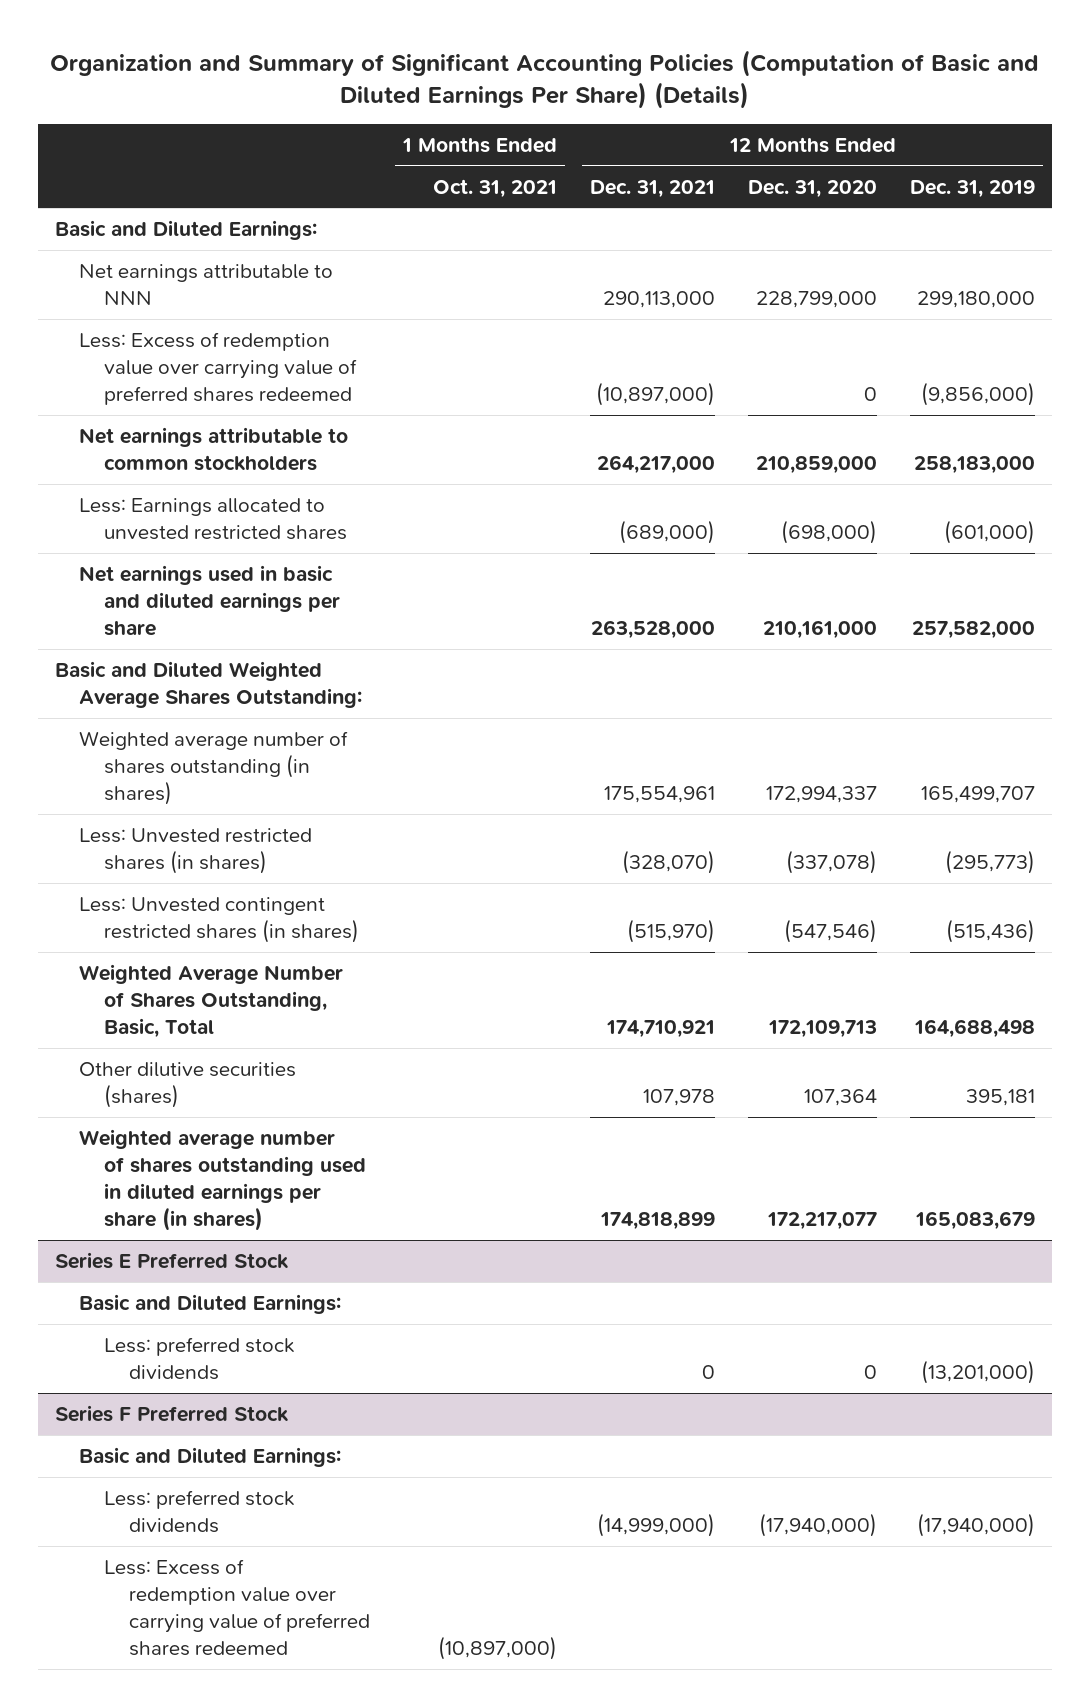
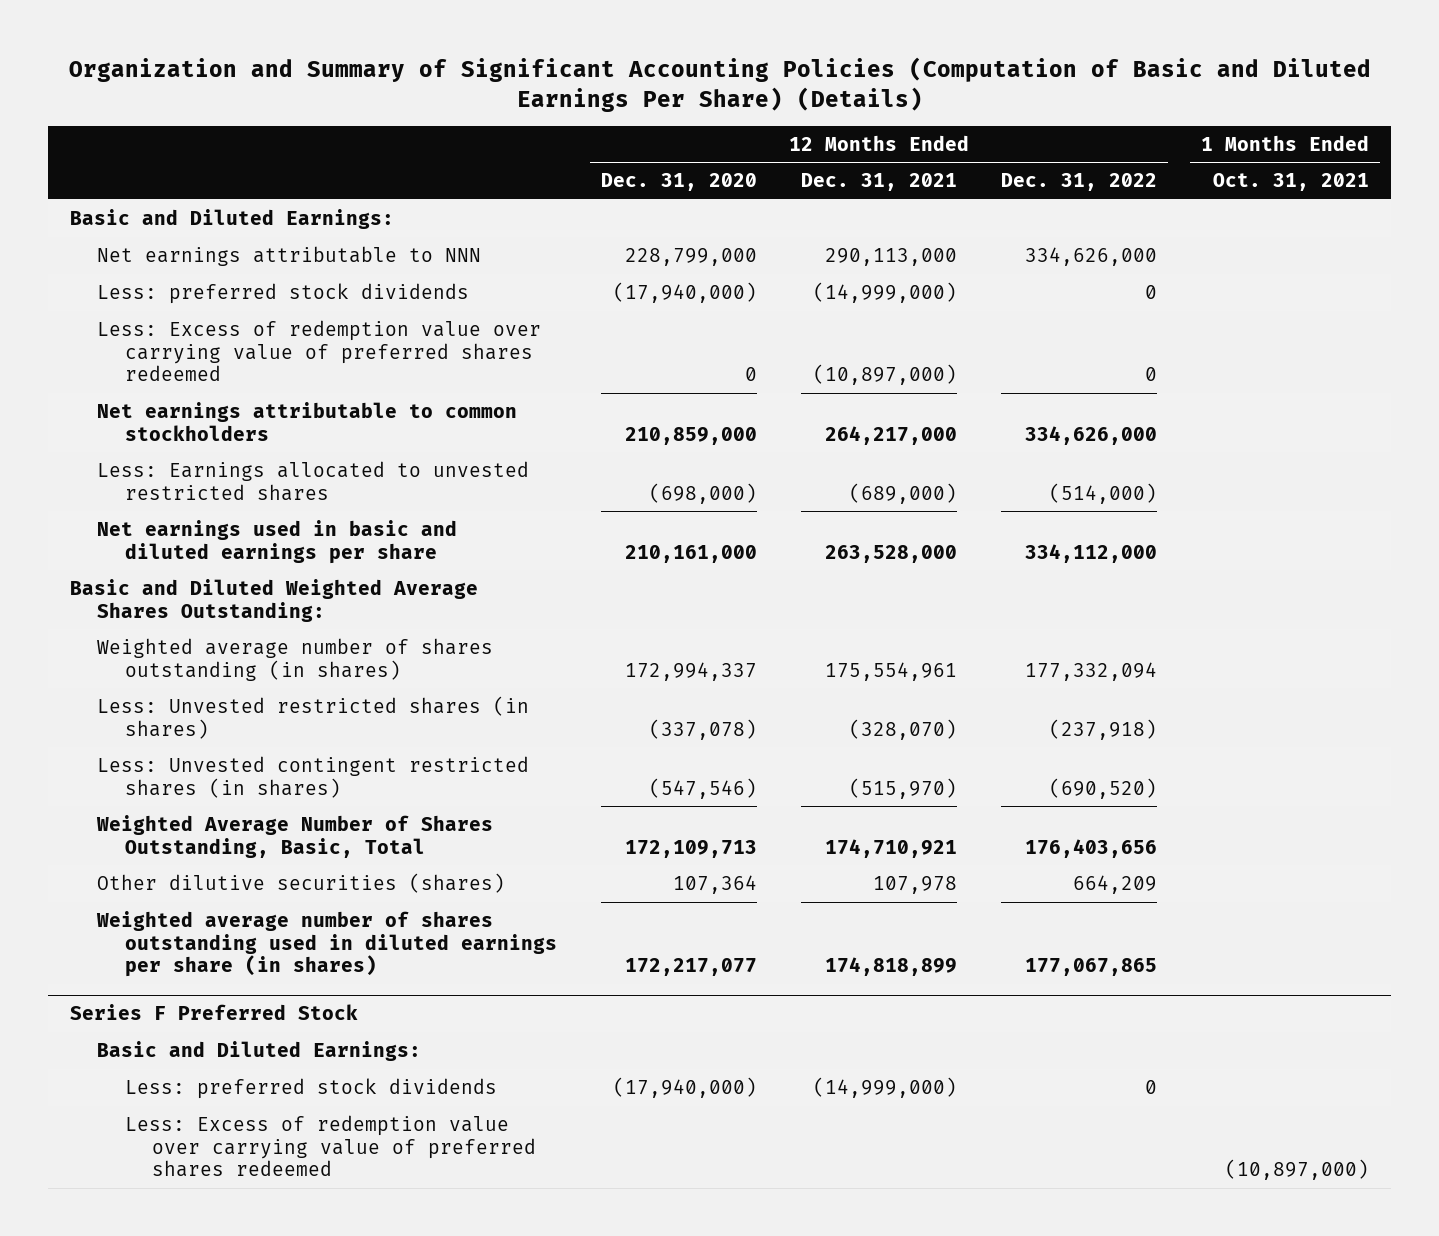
[910,179,1036,198] Dec. 31, 2019 -> none
none -> [1001,173,1158,192] Dec. 31, 2022
none -> [97,282,470,304] Less: preferred stock dividends
[54,1251,289,1269] Series E Preferred Stock -> none
[79,1293,342,1314] Basic and Diluted Earnings: -> none
[103,1336,294,1381] Less: preferred stock dividends -> none

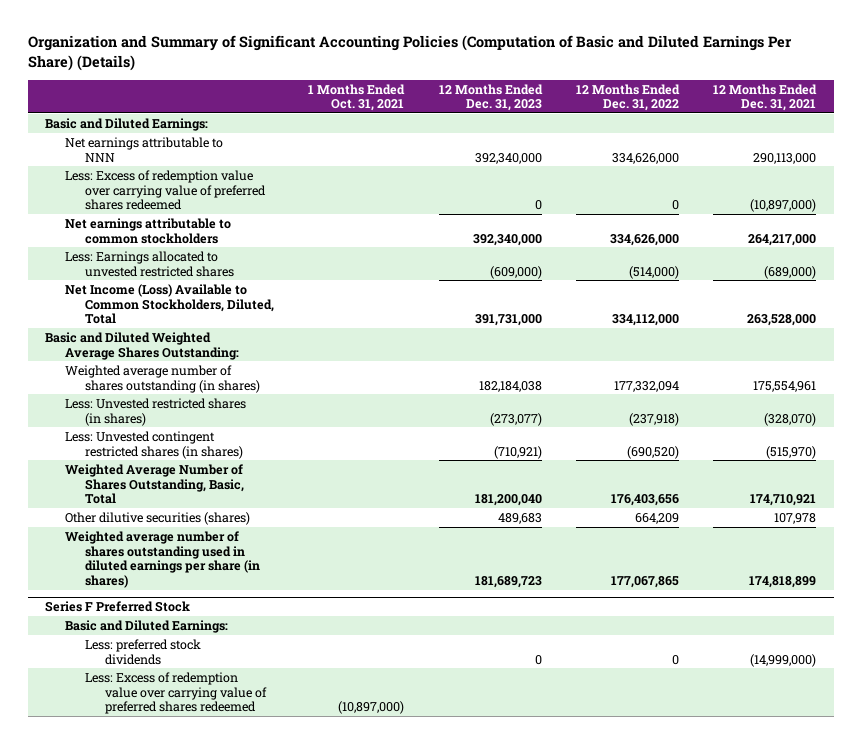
[600,173,757,192] Dec. 31, 2020 -> none
none -> [438,83,543,112] 12 Months Ended Dec. 31, 2023
[97,282,470,304] Less: preferred stock dividends -> none
[97,519,458,564] Net earnings used in basic and diluted earnings per share -> [64,283,275,325] Net Income (Loss) Available to Common Stockholders, Diluted, Total

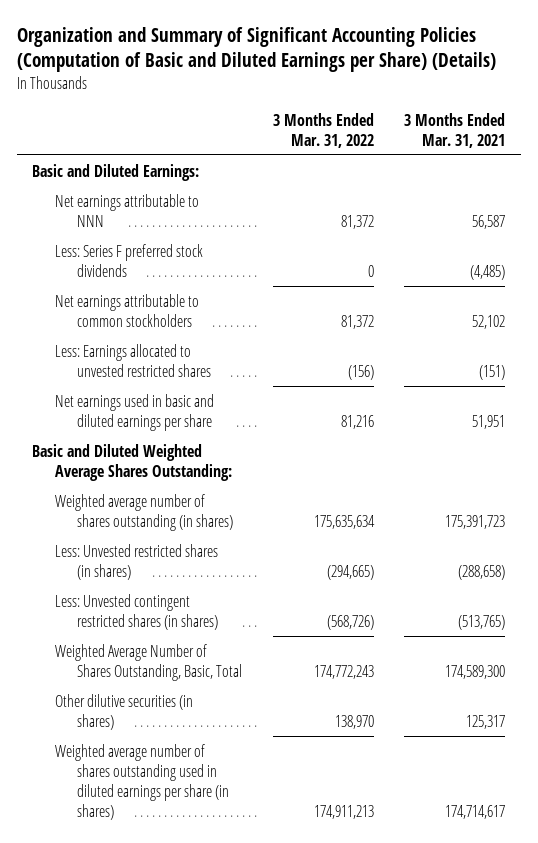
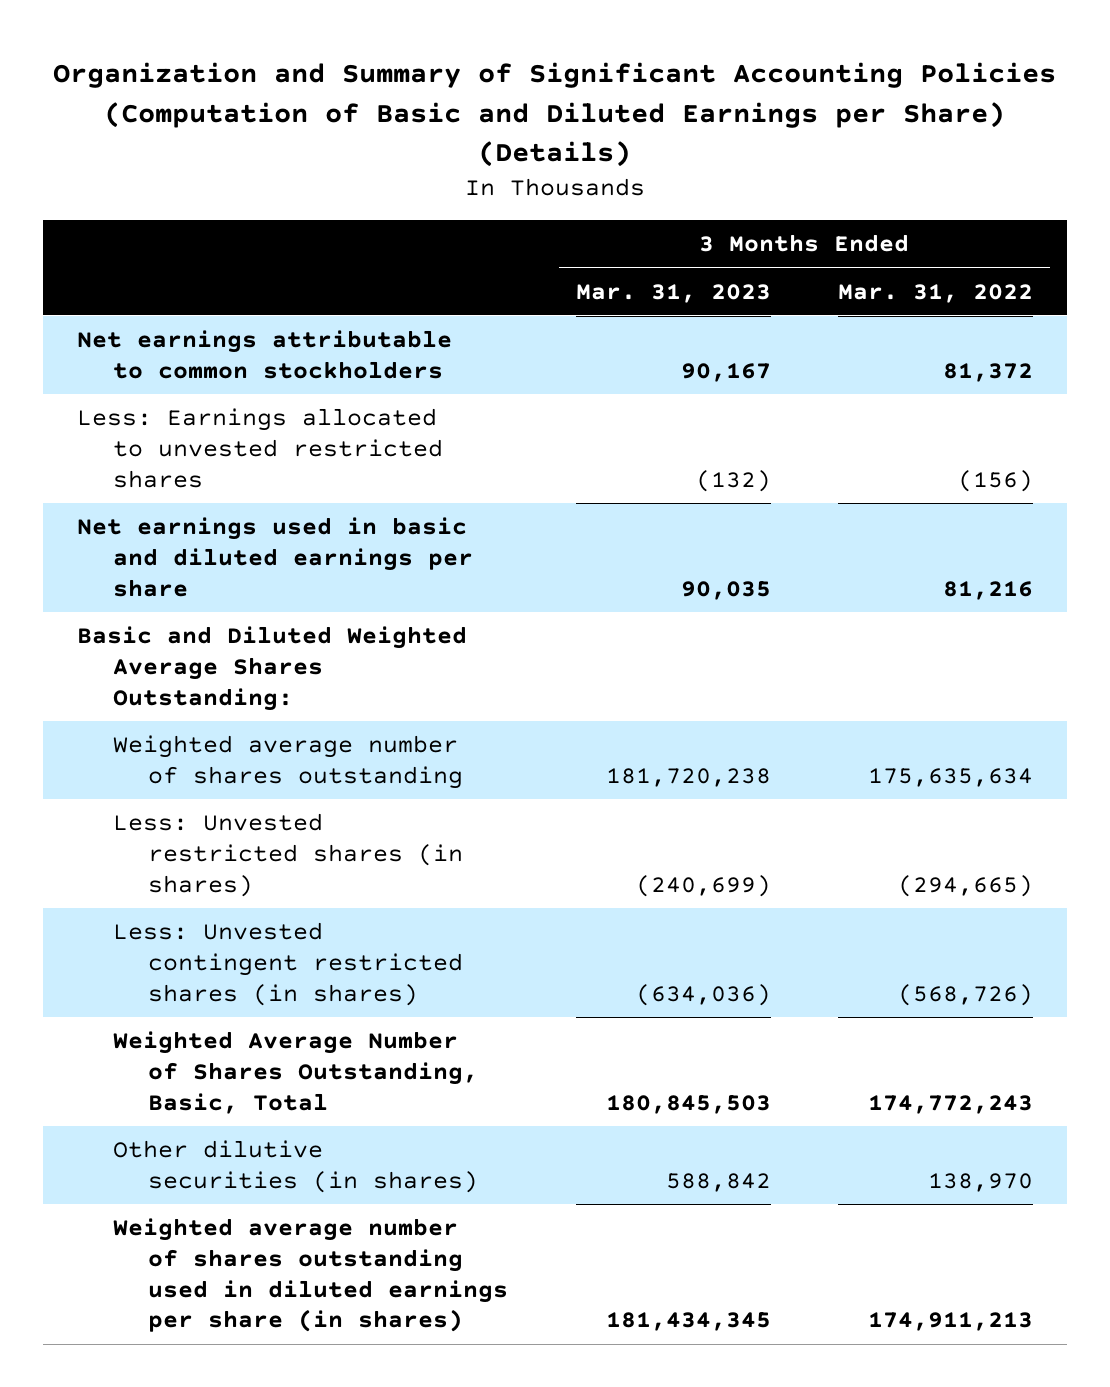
[404,112,506,148] 3 Months Ended Mar. 31, 2021 -> none
none -> [575,283,771,303] Mar. 31, 2023
[32,163,200,181] Basic and Diluted Earnings: -> none
[54,193,199,227] Net earnings attributable to NNN -> none
[54,243,203,277] Less: Series F preferred stock dividends -> none
[54,493,234,531] Weighted average number of shares outstanding (in shares) -> [112,735,464,789] Weighted average number of shares outstanding

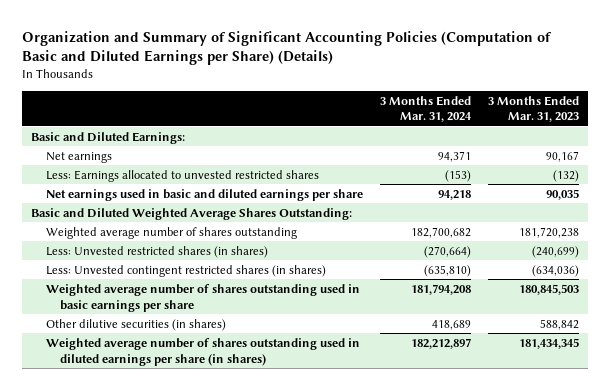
[838,283,1034,303] Mar. 31, 2022 -> none
none -> [380,95,473,123] 3 Months Ended Mar. 31, 2024
none -> [31,131,186,144] Basic and Diluted Earnings:
[77,330,453,379] Net earnings attributable to common stockholders -> [45,151,112,163] Net earnings
[112,1031,479,1114] Weighted Average Number of Shares Outstanding, Basic, Total -> [45,283,360,312] Weighted average number of shares outstanding used in basic earnings per share

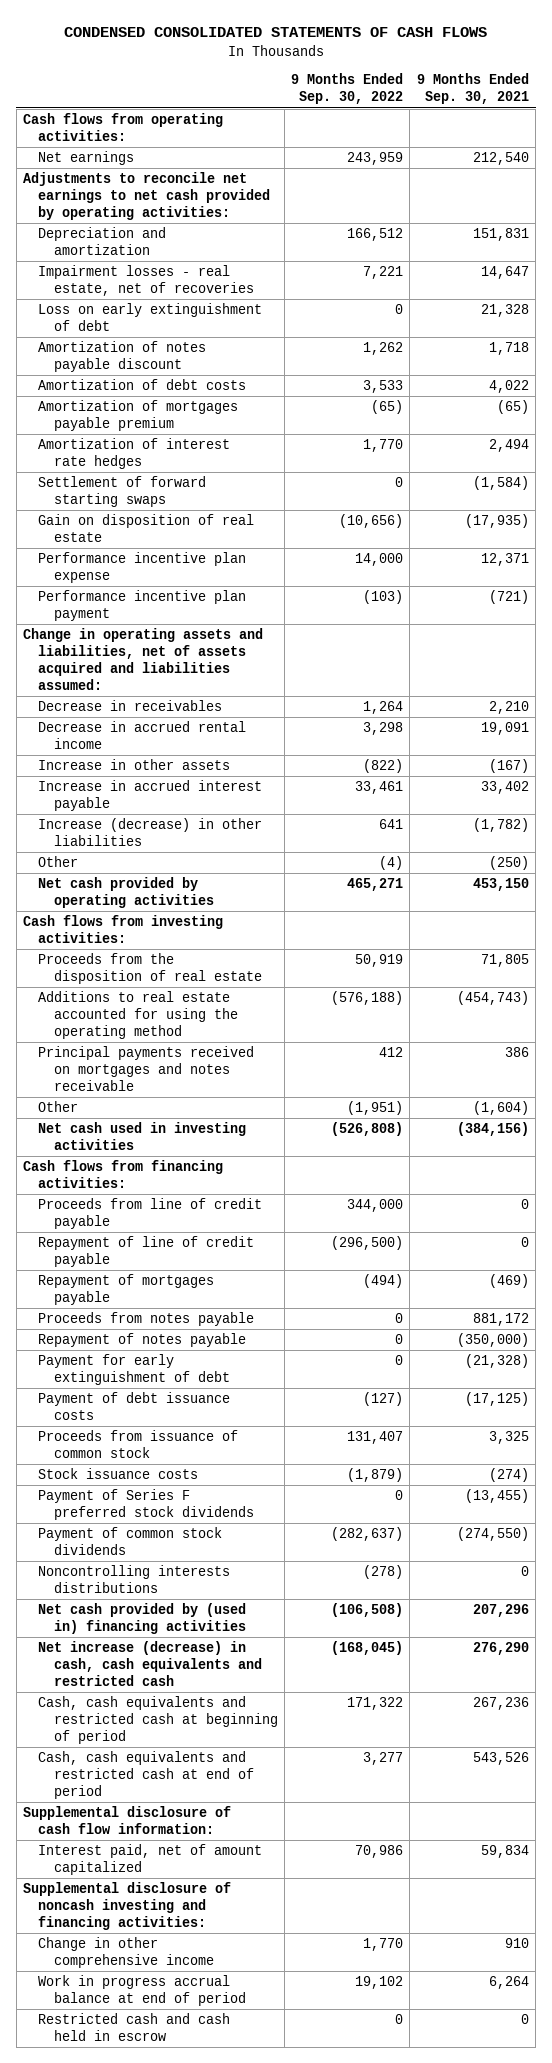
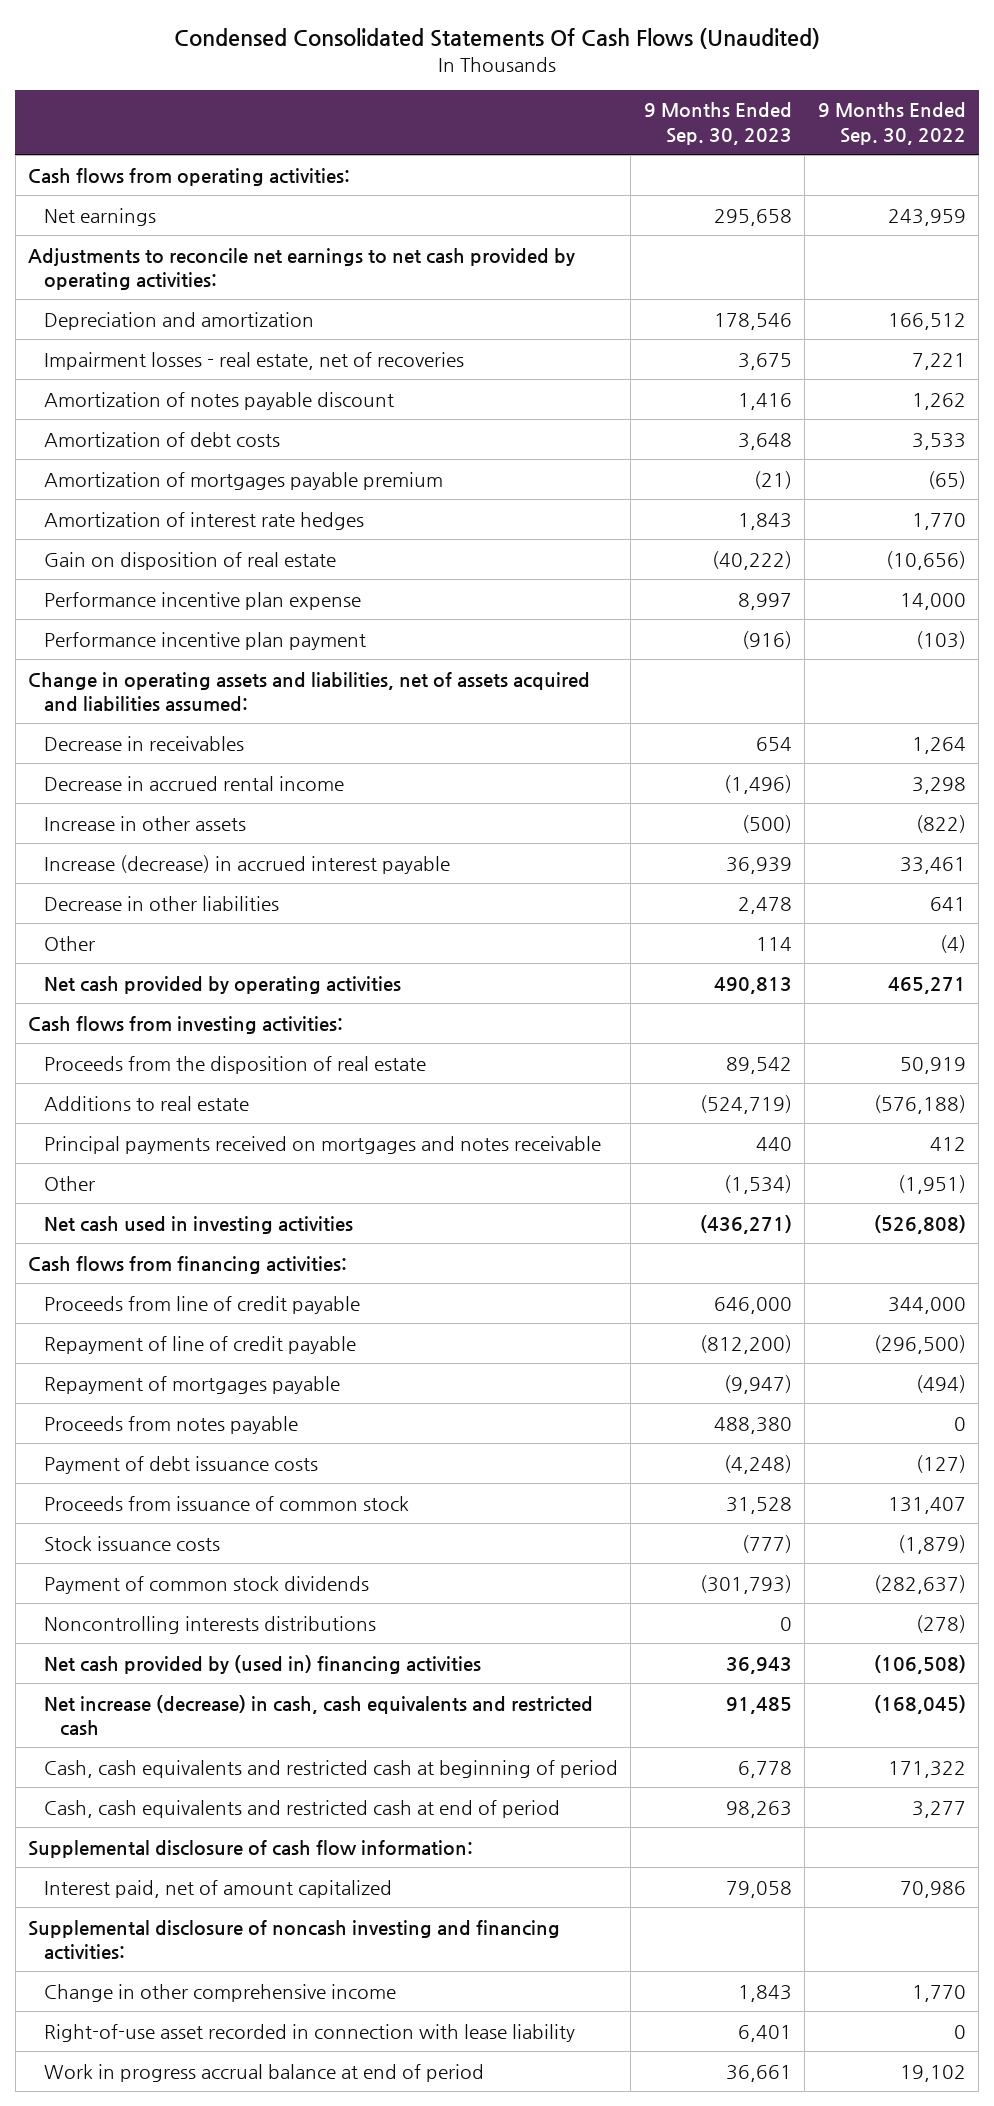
[63,27,487,38] CONDENSED CONSOLIDATED STATEMENTS OF CASH FLOWS -> [174,28,821,50] Condensed Consolidated Statements Of Cash Flows (Unaudited)
[416,73,529,105] 9 Months Ended Sep. 30, 2021 -> none
none -> [643,102,792,146] 9 Months Ended Sep. 30, 2023
[38,303,263,332] Loss on early extinguishment of debt -> none
[38,476,207,508] Settlement of forward starting swaps -> none
[38,780,263,812] Increase in accrued interest payable -> [44,854,451,874] Increase (decrease) in accrued interest payable
[38,818,263,847] Increase (decrease) in other liabilities -> [44,895,280,911] Decrease in other liabilities
[38,991,238,1039] Additions to real estate accounted for using the operating method -> [44,1095,250,1111] Additions to real estate
[38,1333,247,1348] Repayment of notes payable -> none
[38,1354,230,1386] Payment for early extinguishment of debt -> none
[38,1489,254,1521] Payment of Series F preferred stock dividends -> none
none -> [44,2023,576,2042] Right-of-use asset recorded in connection with lease liability
[38,2013,231,2042] Restricted cash and cash held in escrow -> none

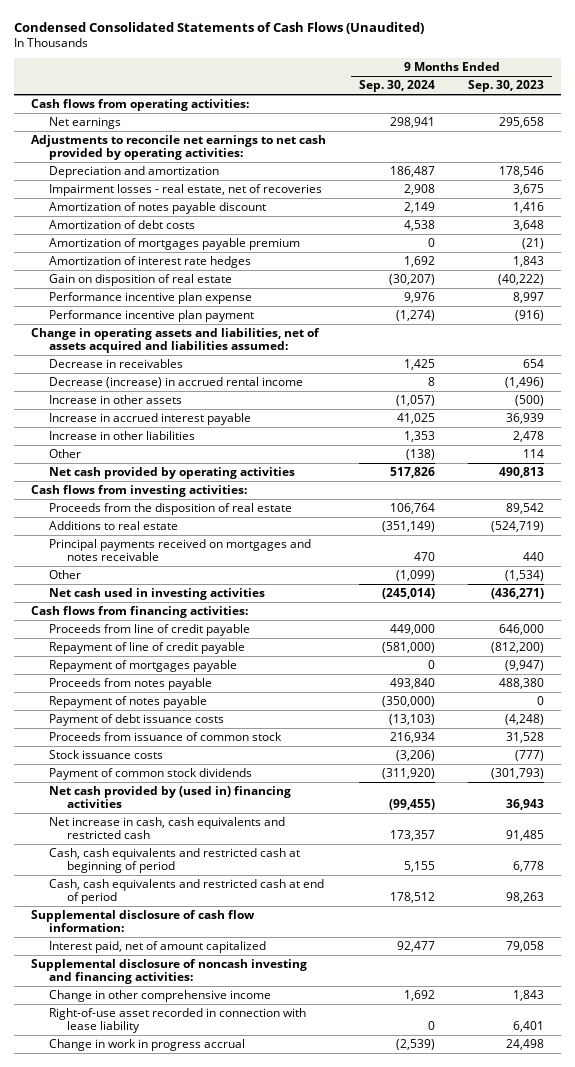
[174,28,821,50] Condensed Consolidated Statements Of Cash Flows (Unaudited) -> [14,21,425,34] Condensed Consolidated Statements of Cash Flows (Unaudited)
[817,102,966,146] 9 Months Ended Sep. 30, 2022 -> none
none -> [359,80,436,93] Sep. 30, 2024
[44,775,345,791] Decrease in accrued rental income -> [48,377,303,389] Decrease (increase) in accrued rental income
[44,854,451,874] Increase (decrease) in accrued interest payable -> [48,413,251,426] Increase in accrued interest payable
[44,895,280,911] Decrease in other liabilities -> [48,431,195,441] Increase in other liabilities
none -> [48,696,207,709] Repayment of notes payable
[44,1615,377,1634] Noncontrolling interests distributions -> none
[44,1694,594,1737] Net increase (decrease) in cash, cash equivalents and restricted cash -> [48,817,285,840] Net increase in cash, cash equivalents and restricted cash
[44,2063,485,2082] Work in progress accrual balance at end of period -> none
none -> [48,1039,245,1052] Change in work in progress accrual

